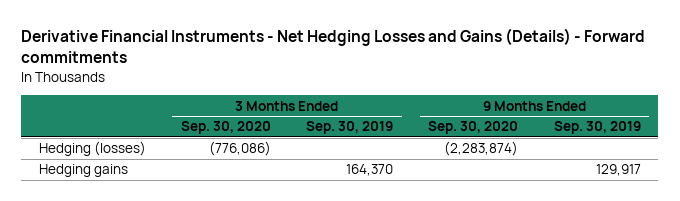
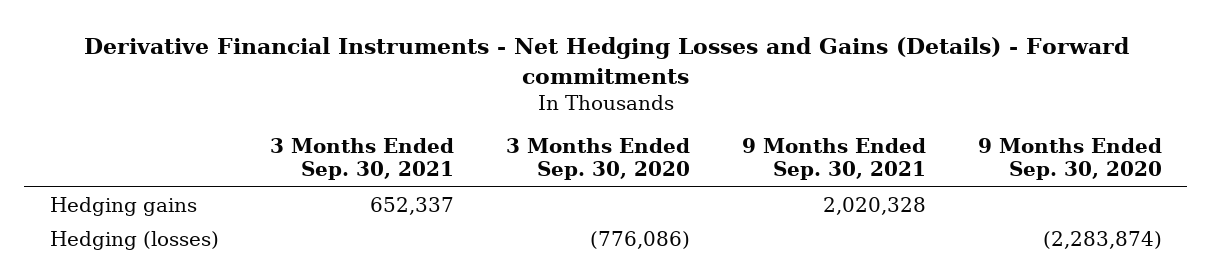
[306,121,394,135] Sep. 30, 2019 -> none
[553,121,641,135] Sep. 30, 2019 -> none
none -> [270,137,455,181] 3 Months Ended Sep. 30, 2021
none -> [741,137,926,181] 9 Months Ended Sep. 30, 2021
[38,141,146,157] Hedging (losses) -> [49,231,219,251] Hedging (losses)

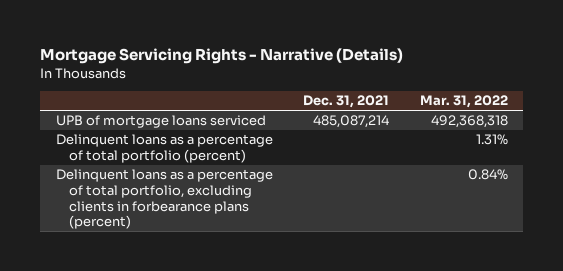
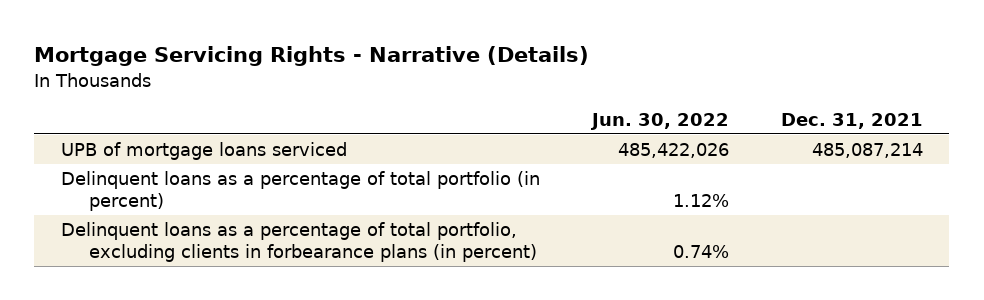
[419,95,508,109] Mar. 31, 2022 -> none
none -> [589,113,729,131] Jun. 30, 2022
[55,134,273,164] Delinquent loans as a percentage of total portfolio (percent) -> [60,171,540,212] Delinquent loans as a percentage of total portfolio (in percent)
[55,169,273,230] Delinquent loans as a percentage of total portfolio, excluding clients in forbearance plans (percent) -> [60,222,538,263] Delinquent loans as a percentage of total portfolio, excluding clients in forbearance plans (in percent)

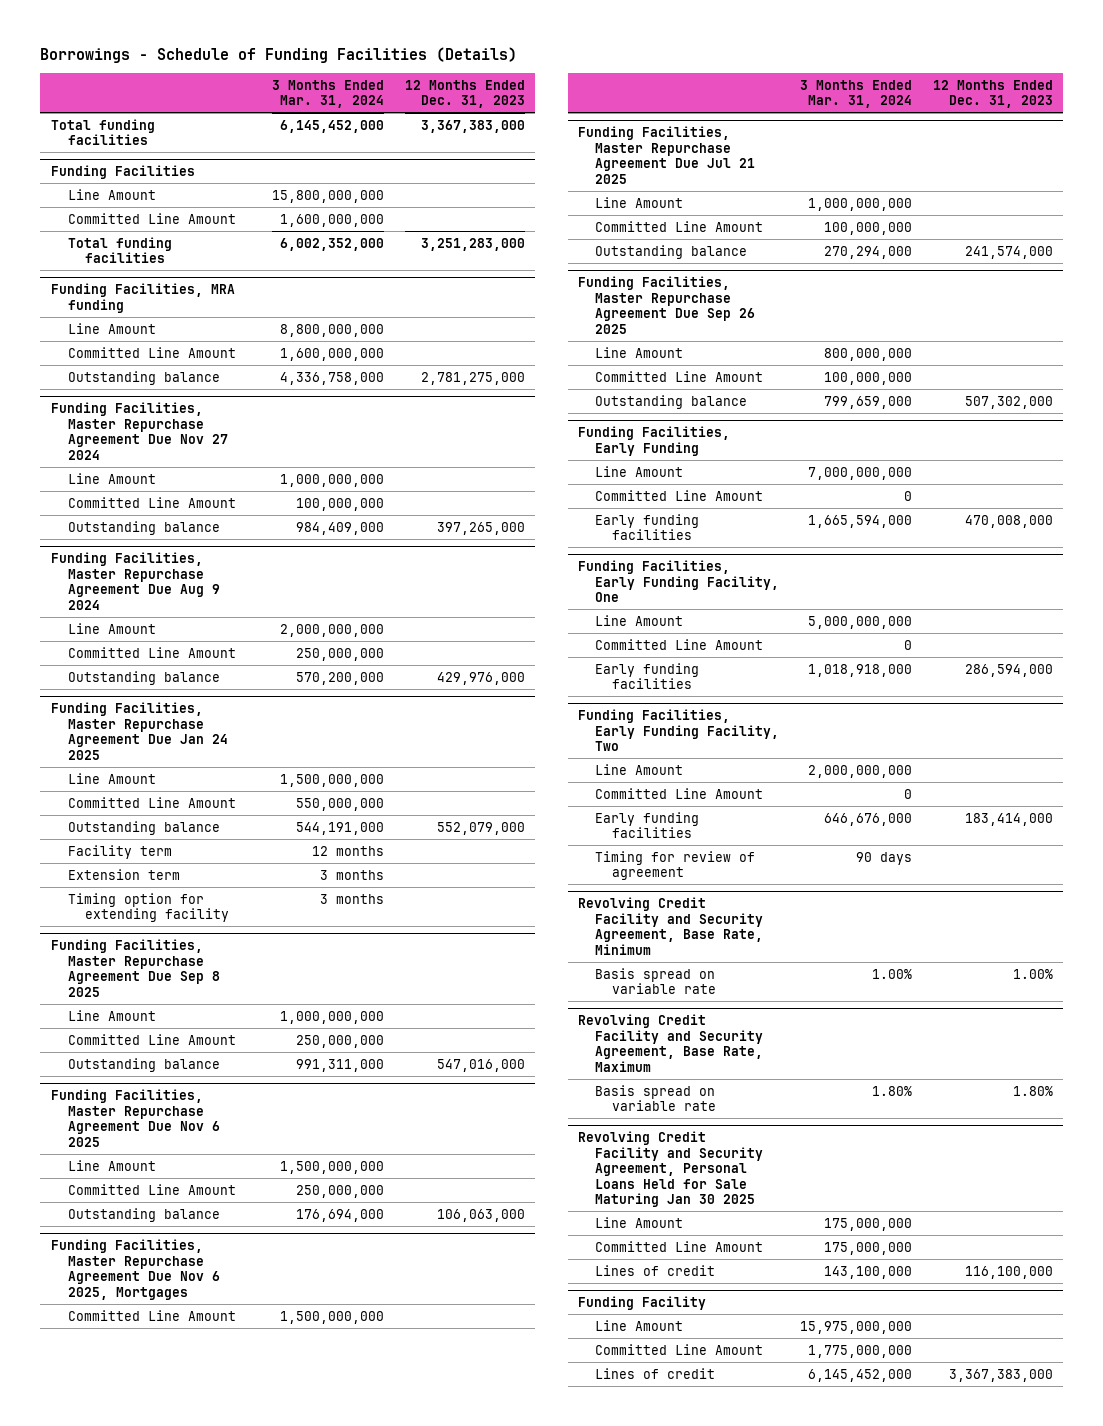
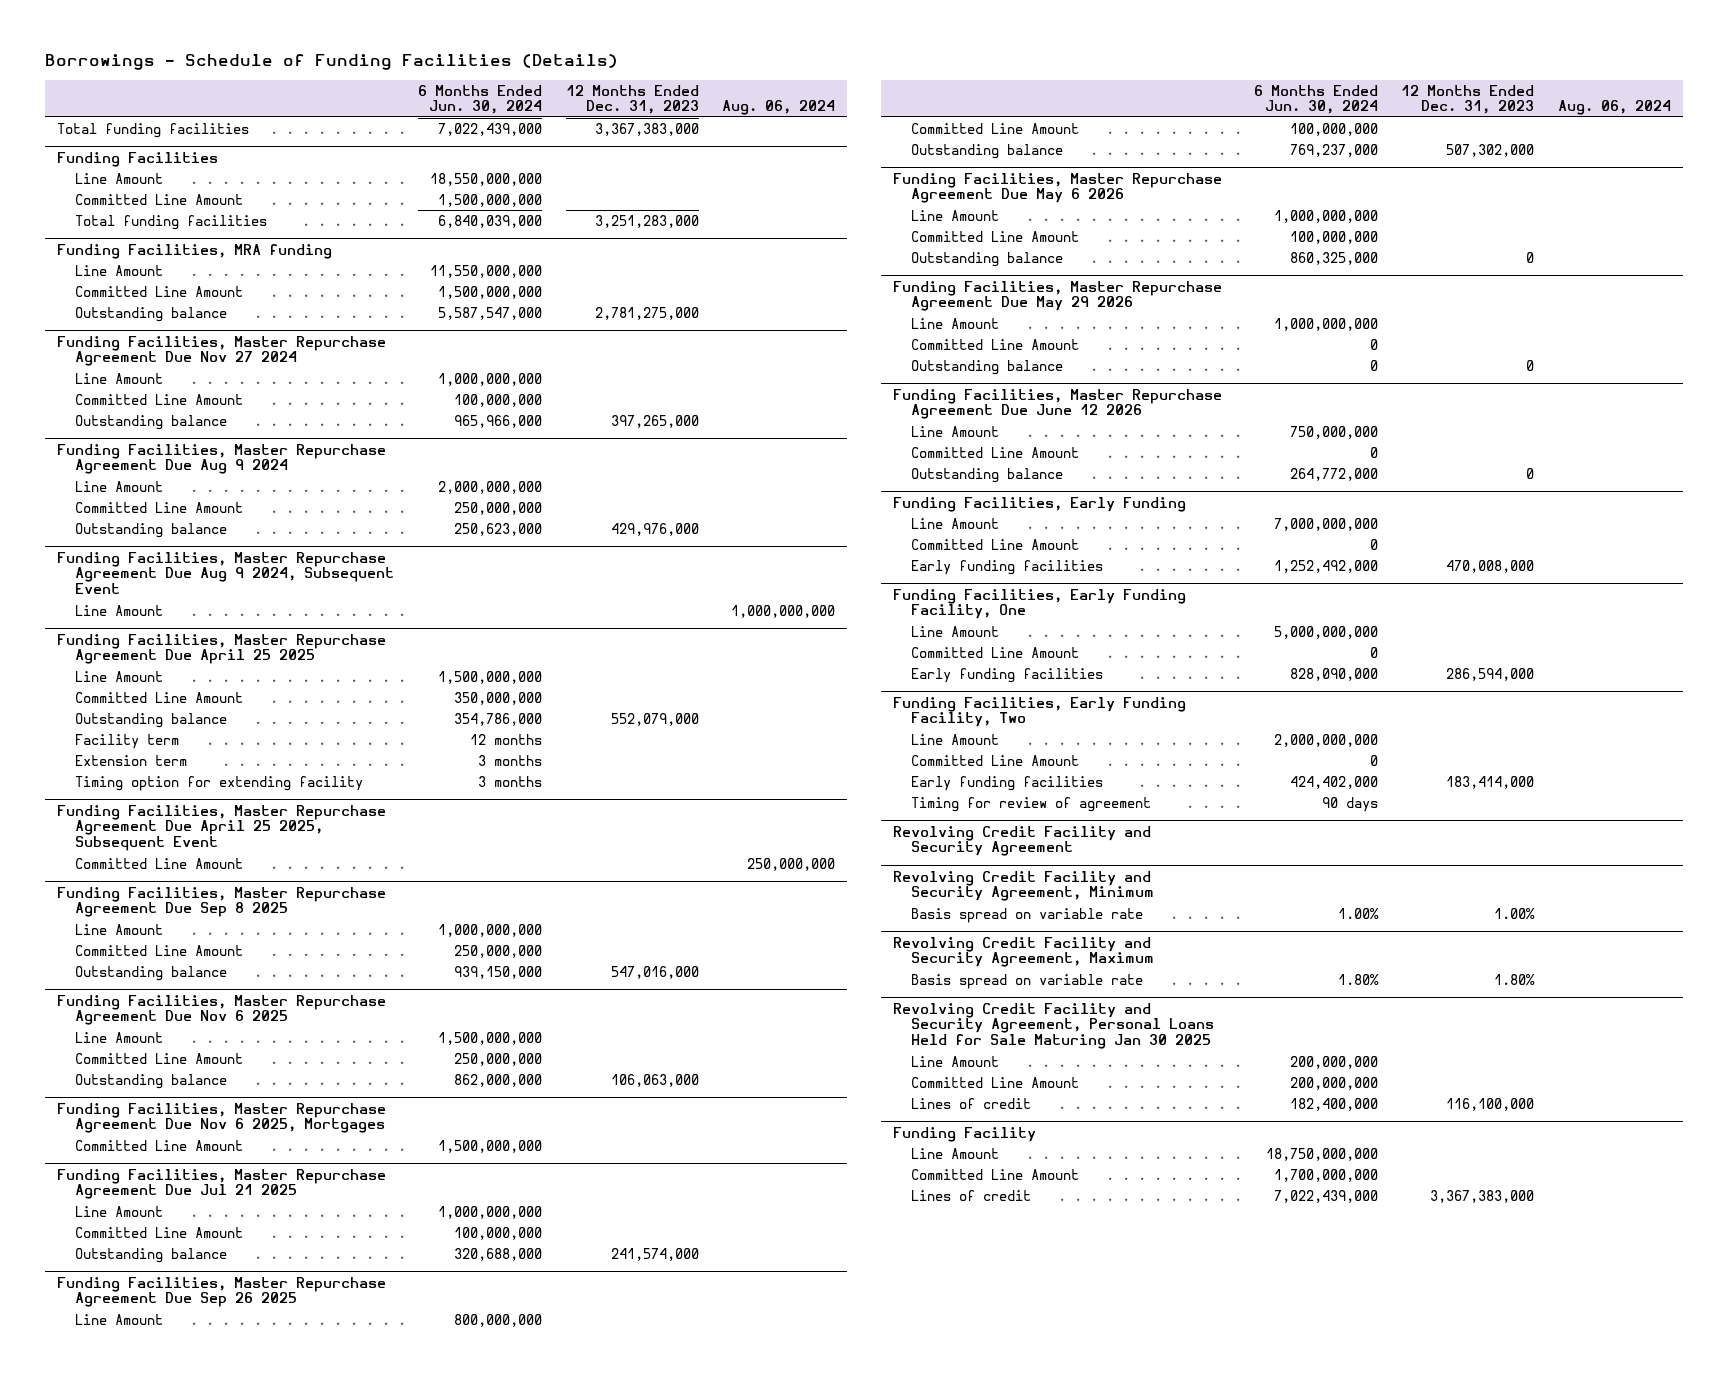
[272,79,385,109] 3 Months Ended Mar. 31, 2024 -> none
none -> [418,84,543,115] 6 Months Ended Jun. 30, 2024
none -> [722,100,836,116] Aug. 06, 2024
none -> [56,551,395,595] Funding Facilities, Master Repurchase Agreement Due Aug 9 2024, Subsequent Event
none -> [75,604,164,616] Line Amount
[50,702,228,760] Funding Facilities, Master Repurchase Agreement Due Jan 24 2025 -> [56,633,386,665] Funding Facilities, Master Repurchase Agreement Due April 25 2025
none -> [56,804,386,852] Funding Facilities, Master Repurchase Agreement Due April 25 2025, Subsequent Event
none -> [75,857,244,869] Committed Line Amount
none -> [892,172,1222,204] Funding Facilities, Master Repurchase Agreement Due May 6 2026
none -> [911,209,1000,221] Line Amount
none -> [911,230,1080,242] Committed Line Amount
none -> [911,251,1064,267] Outstanding balance
none -> [892,280,1222,312] Funding Facilities, Master Repurchase Agreement Due May 29 2026
none -> [911,317,1000,329] Line Amount
none -> [911,338,1080,350] Committed Line Amount
none -> [911,359,1064,375] Outstanding balance
none -> [892,388,1222,420] Funding Facilities, Master Repurchase Agreement Due June 12 2026
none -> [911,425,1000,437] Line Amount
none -> [911,446,1080,458] Committed Line Amount
none -> [911,467,1064,483] Outstanding balance
none -> [892,825,1151,857] Revolving Credit Facility and Security Agreement
[578,897,764,955] Revolving Credit Facility and Security Agreement, Base Rate, Minimum -> [892,870,1155,902] Revolving Credit Facility and Security Agreement, Minimum
[578,1014,764,1072] Revolving Credit Facility and Security Agreement, Base Rate, Maximum -> [892,936,1155,968] Revolving Credit Facility and Security Agreement, Maximum

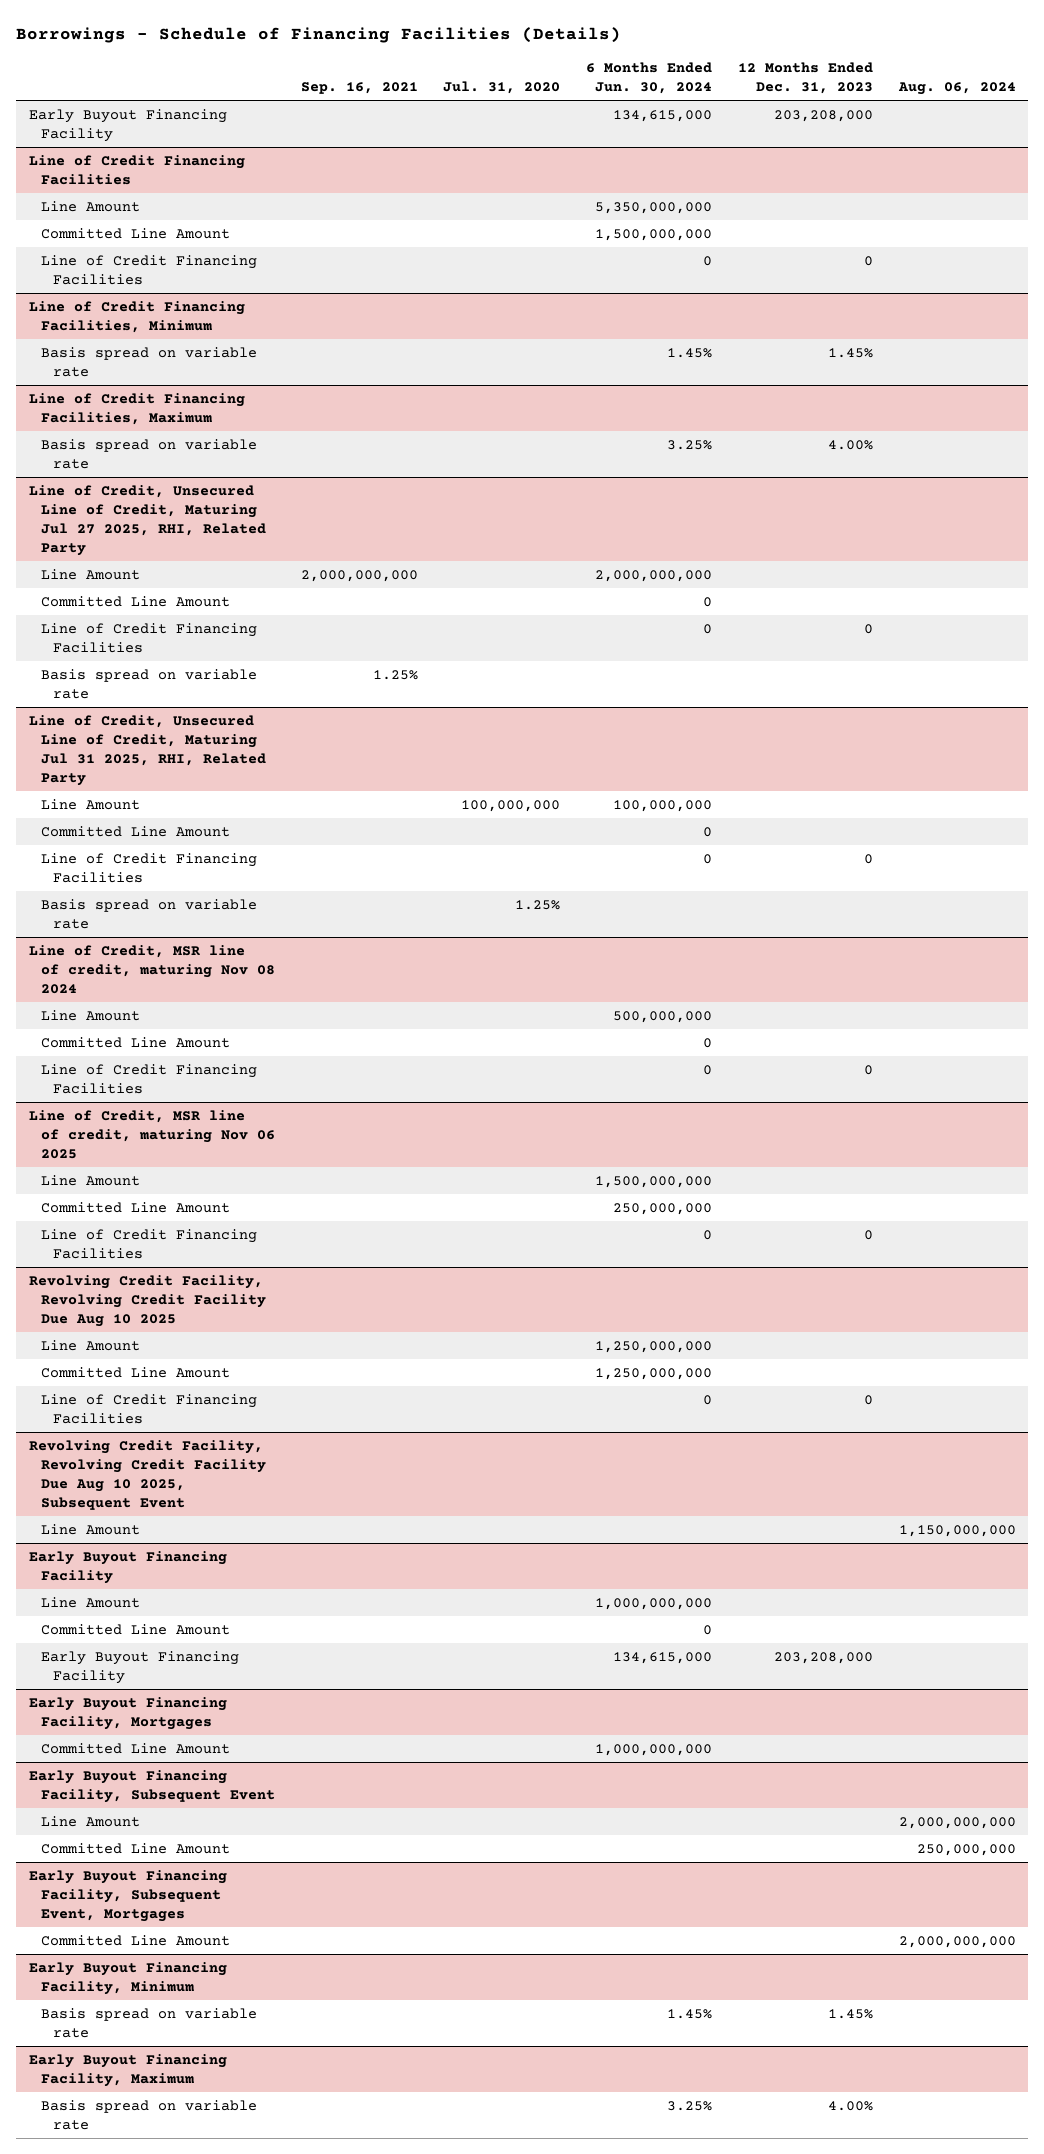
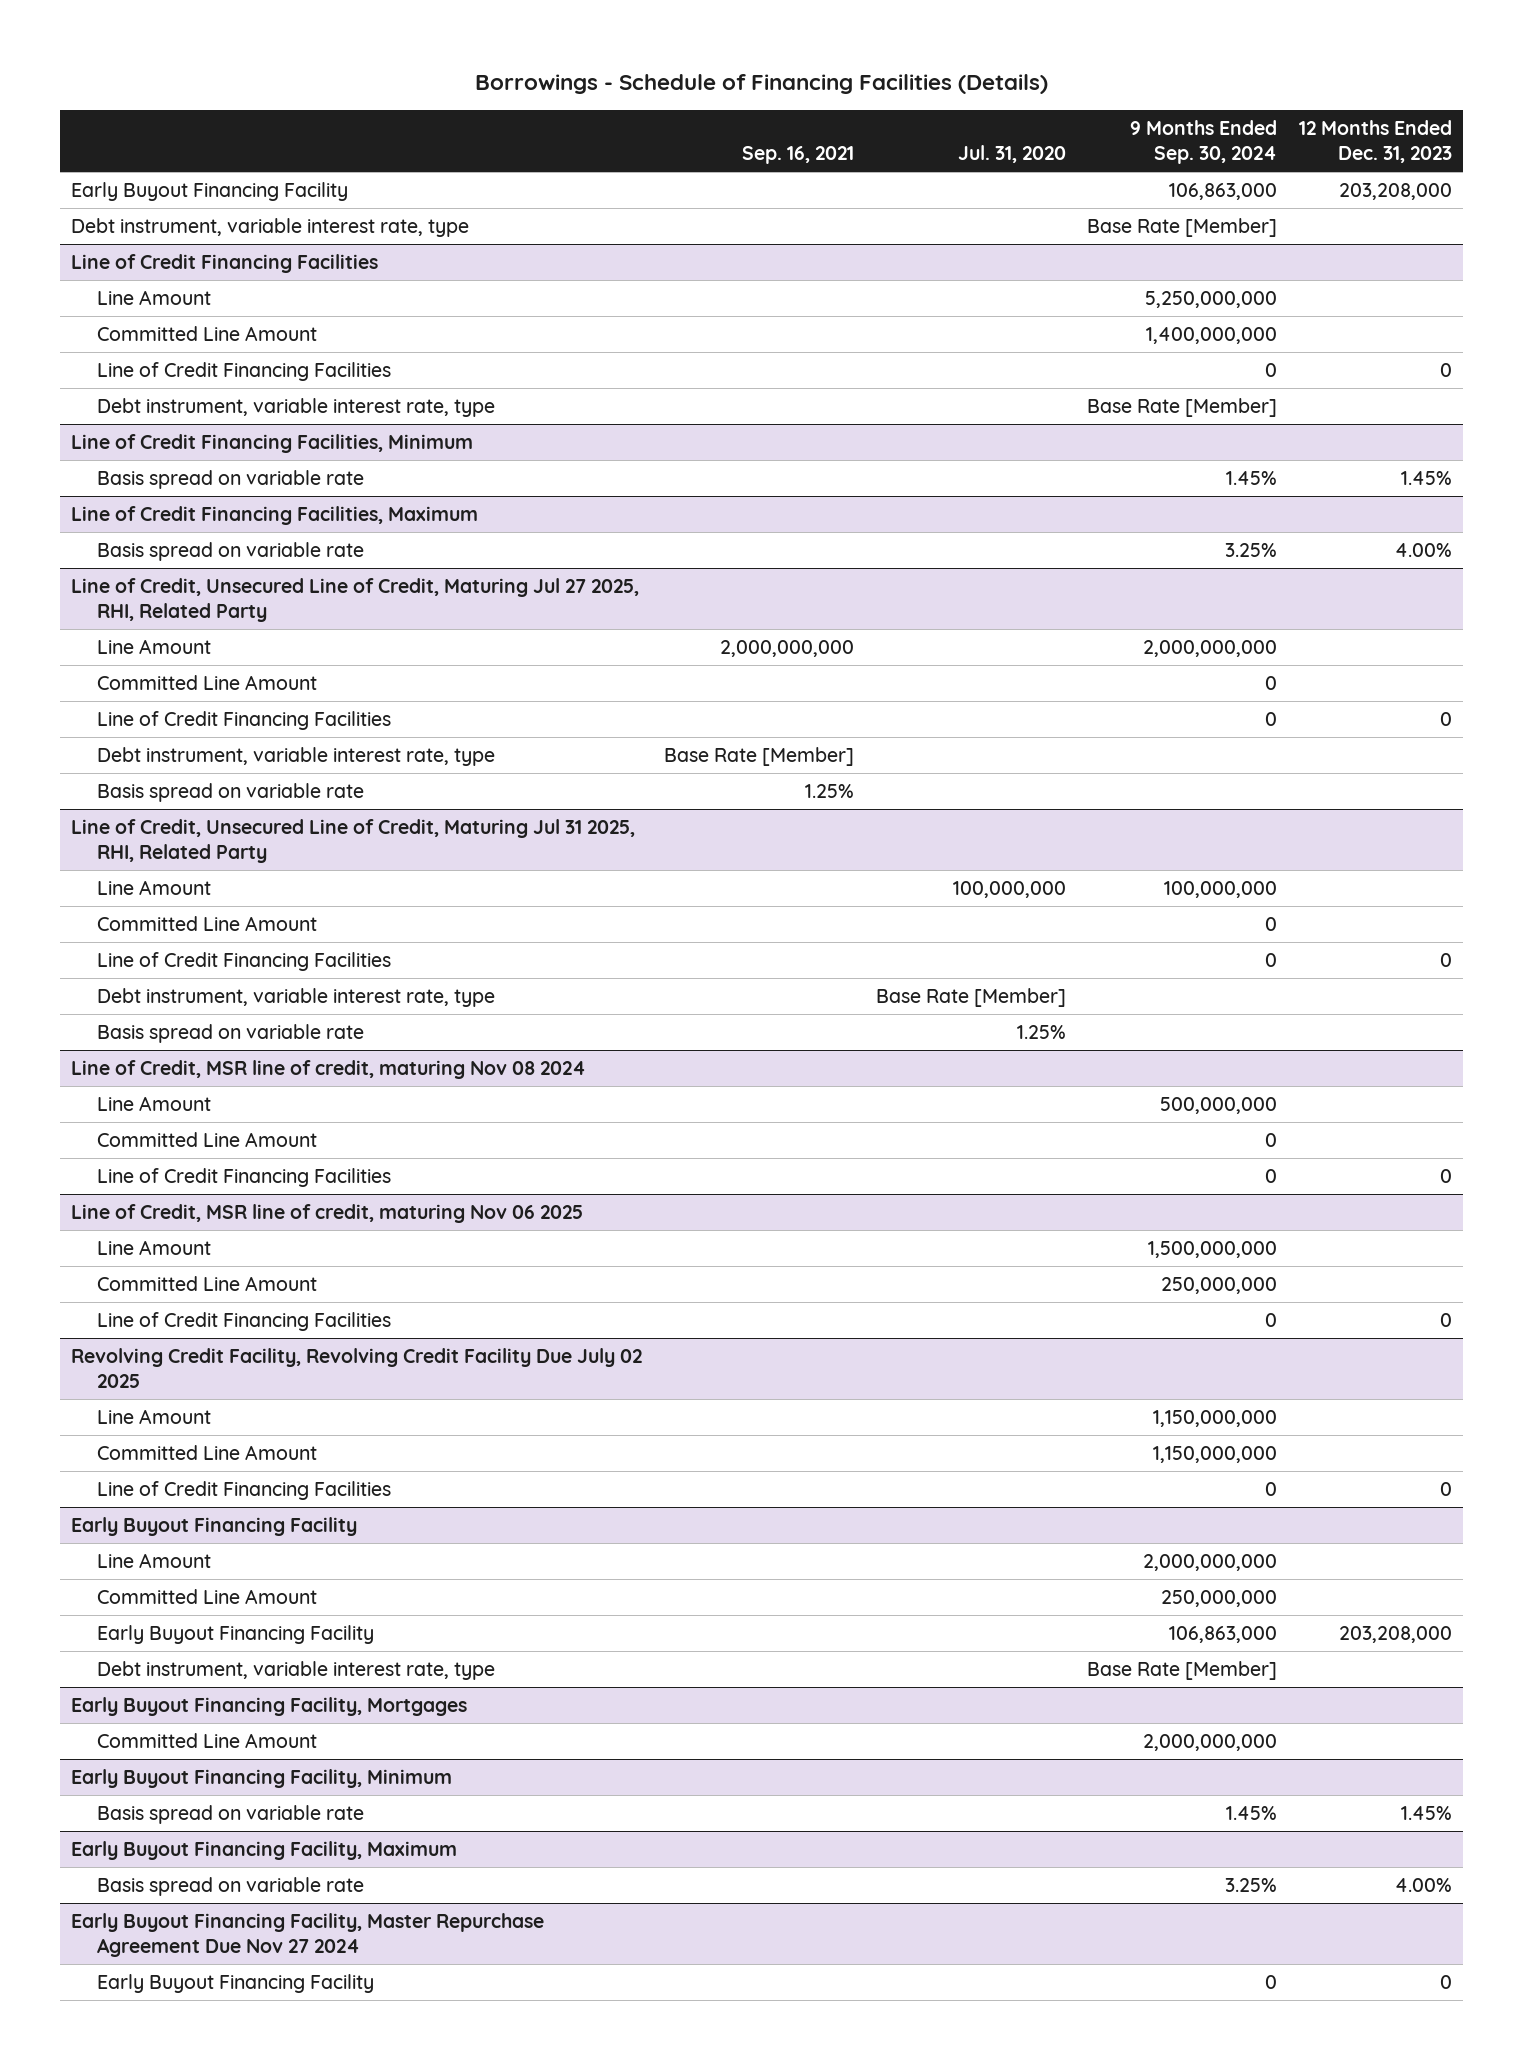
[586,62,713,95] 6 Months Ended Jun. 30, 2024 -> none
[897,82,1016,96] Aug. 06, 2024 -> none
none -> [1130,119,1278,164] 9 Months Ended Sep. 30, 2024
none -> [70,218,469,238] Debt instrument, variable interest rate, type
none -> [97,398,496,418] Debt instrument, variable interest rate, type
none -> [97,747,496,767] Debt instrument, variable interest rate, type
none -> [97,988,496,1008] Debt instrument, variable interest rate, type
[28,1274,266,1327] Revolving Credit Facility, Revolving Credit Facility Due Aug 10 2025 -> [70,1348,642,1388] Revolving Credit Facility, Revolving Credit Facility Due July 02 2025
[28,1439,266,1511] Revolving Credit Facility, Revolving Credit Facility Due Aug 10 2025, Subsequent Event -> none
[40,1523,140,1535] Line Amount -> none
none -> [97,1661,496,1681] Debt instrument, variable interest rate, type
[28,1769,275,1803] Early Buyout Financing Facility, Subsequent Event -> none
[40,1815,140,1827] Line Amount -> none
[40,1842,230,1854] Committed Line Amount -> none
[28,1869,227,1922] Early Buyout Financing Facility, Subsequent Event, Mortgages -> none
[40,1934,230,1946] Committed Line Amount -> none
none -> [70,1913,544,1957] Early Buyout Financing Facility, Master Repurchase Agreement Due Nov 27 2024
none -> [97,1974,375,1994] Early Buyout Financing Facility

